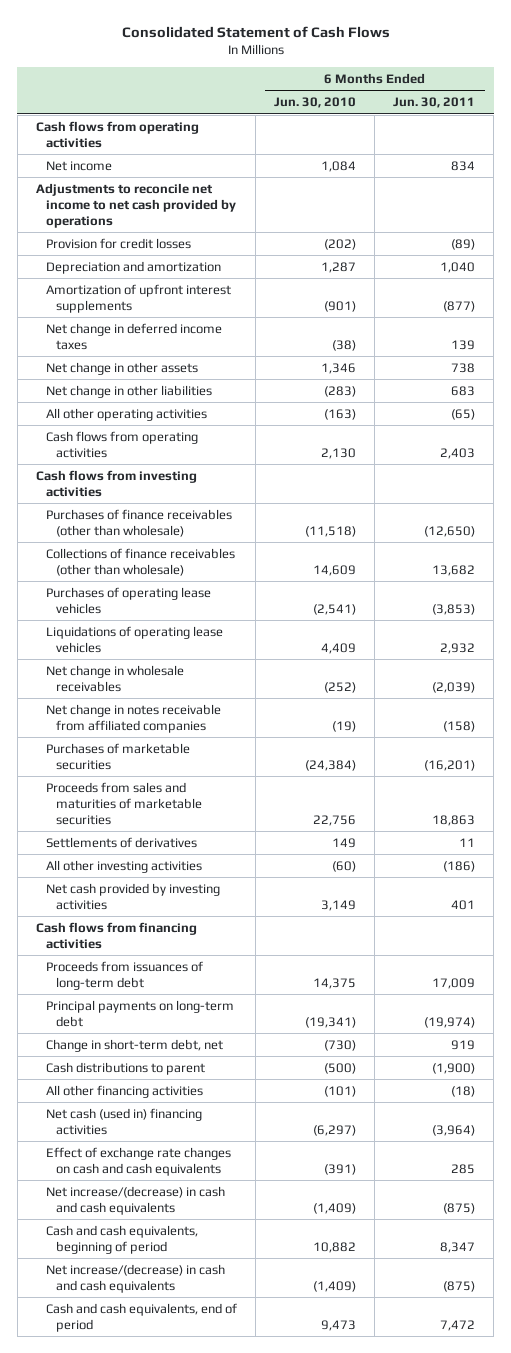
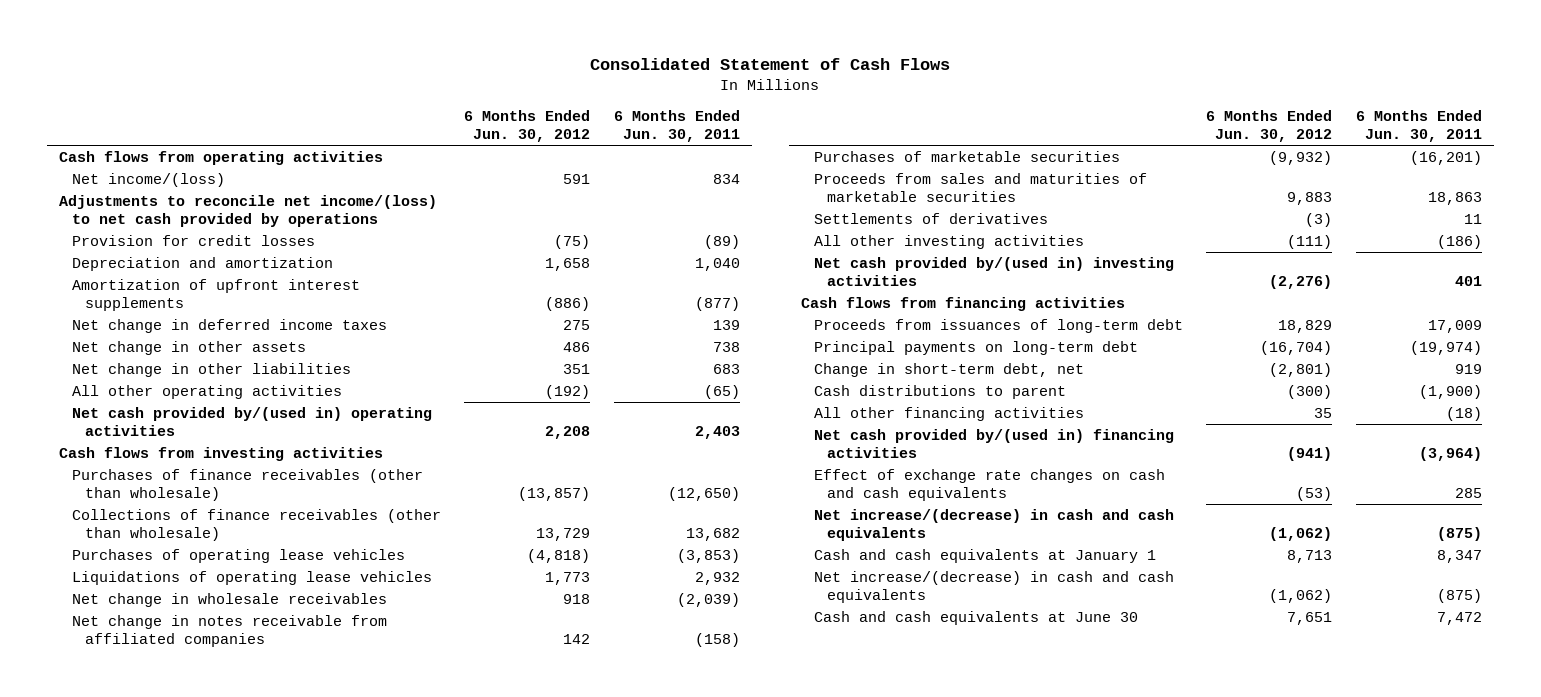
[274,97,357,109] Jun. 30, 2010 -> none
none -> [464,110,591,143] 6 Months Ended Jun. 30, 2012
[45,160,112,171] Net income -> [71,172,225,187] Net income/(loss)
[35,182,236,228] Adjustments to reconcile net income to net cash provided by operations -> [58,194,437,227] Adjustments to reconcile net income/(loss) to net cash provided by operations
[45,430,198,458] Cash flows from operating activities -> [71,406,432,436] Net cash provided by/(used in) operating activities
[45,882,220,910] Net cash provided by investing activities -> [813,256,1174,286] Net cash provided by/(used in) investing activities
[45,1107,202,1135] Net cash (used in) financing activities -> [813,428,1174,458] Net cash provided by/(used in) financing activities
[45,1224,198,1254] Cash and cash equivalents, beginning of period -> [813,548,1156,563] Cash and cash equivalents at January 1
[45,1302,237,1332] Cash and cash equivalents, end of period -> [813,610,1138,625] Cash and cash equivalents at June 30

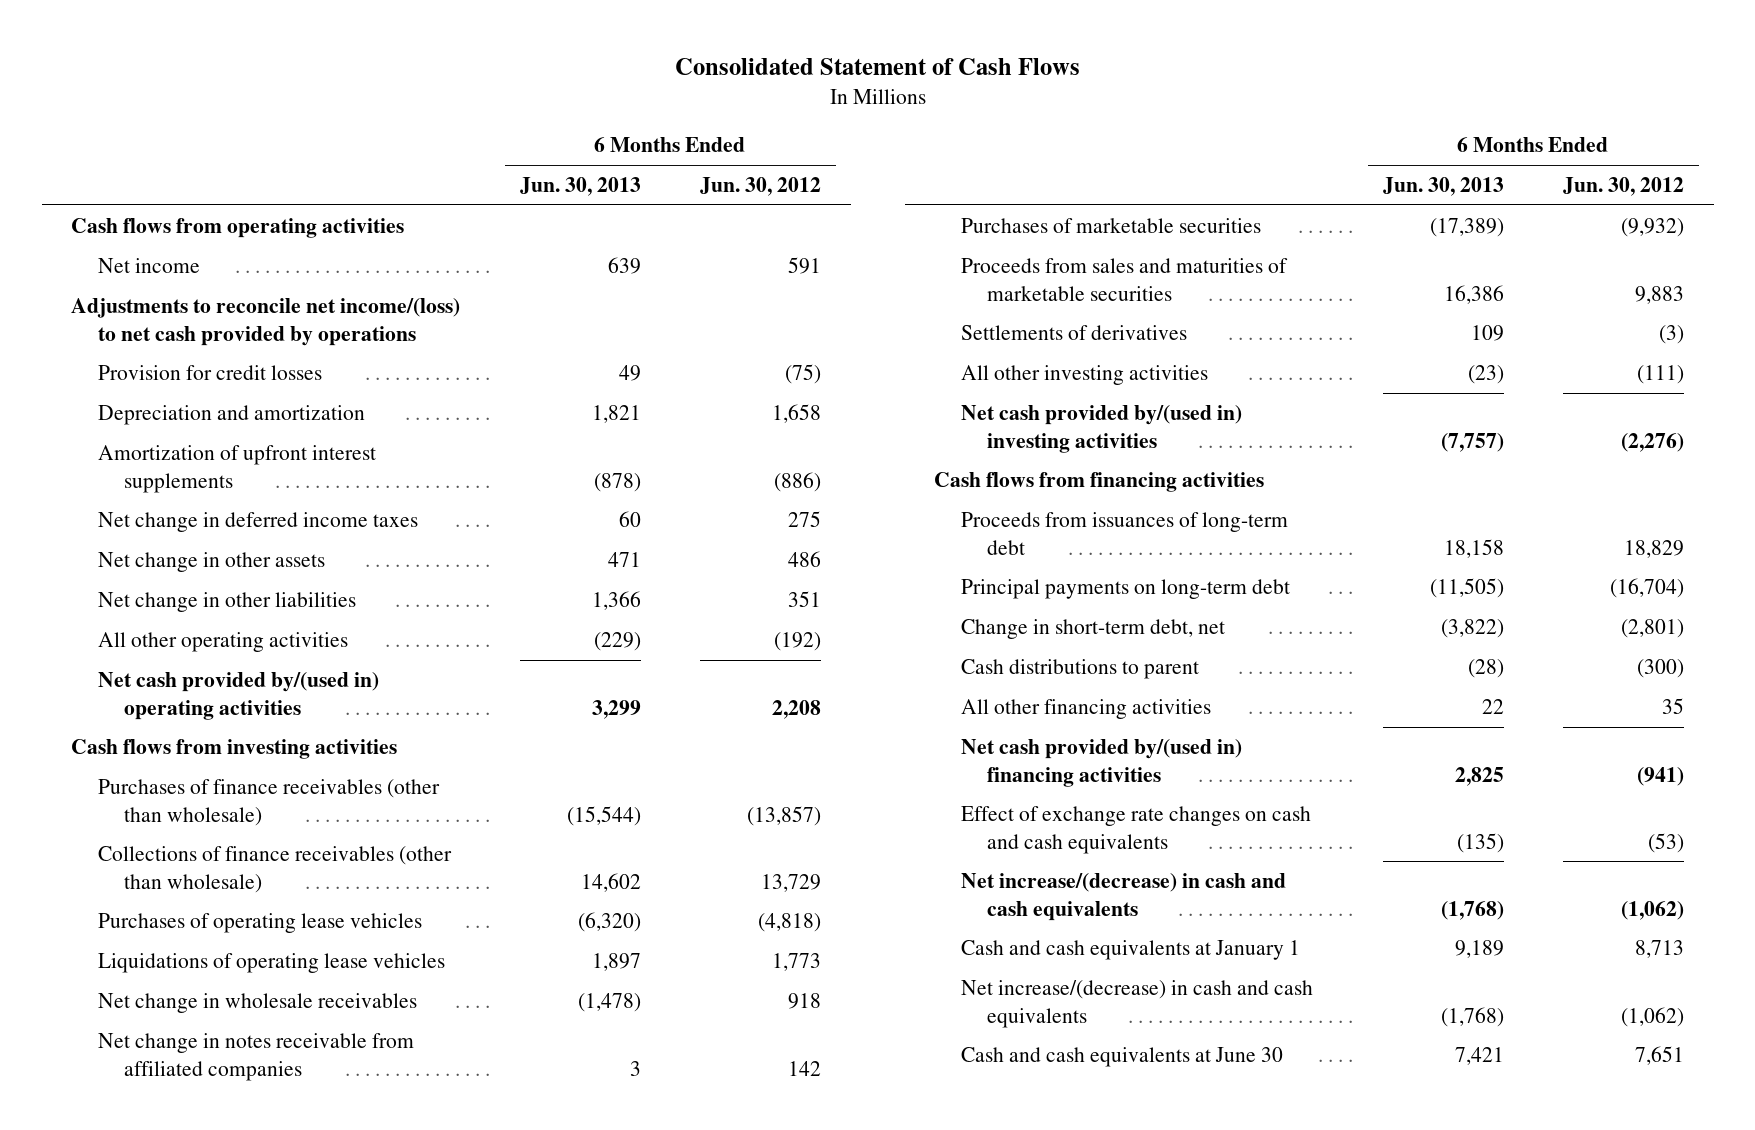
[613,110,740,143] 6 Months Ended Jun. 30, 2011 -> none
none -> [519,176,641,196] Jun. 30, 2013
[71,172,225,187] Net income/(loss) -> [97,257,200,273] Net income

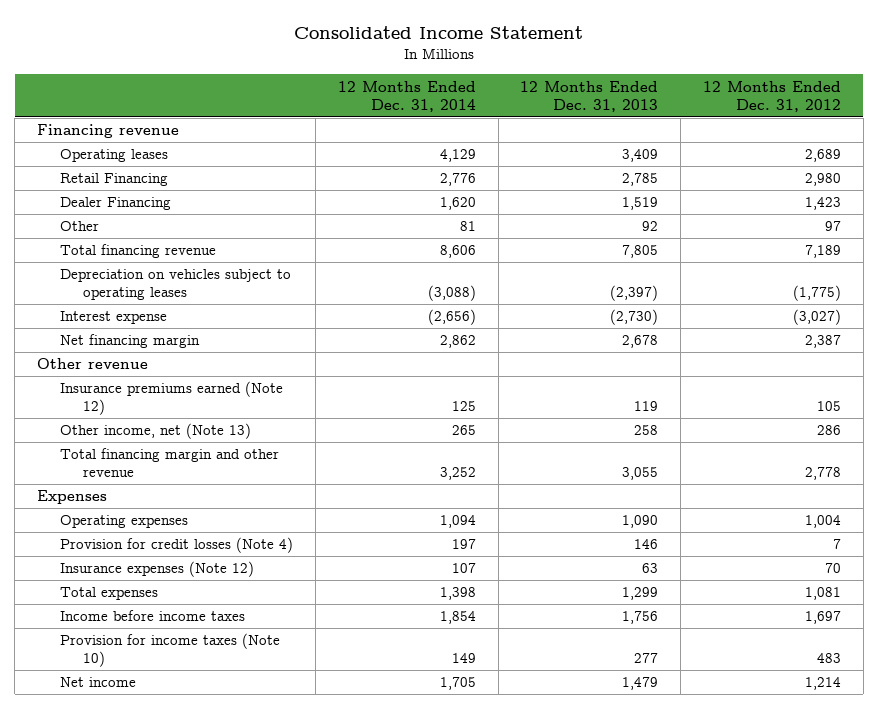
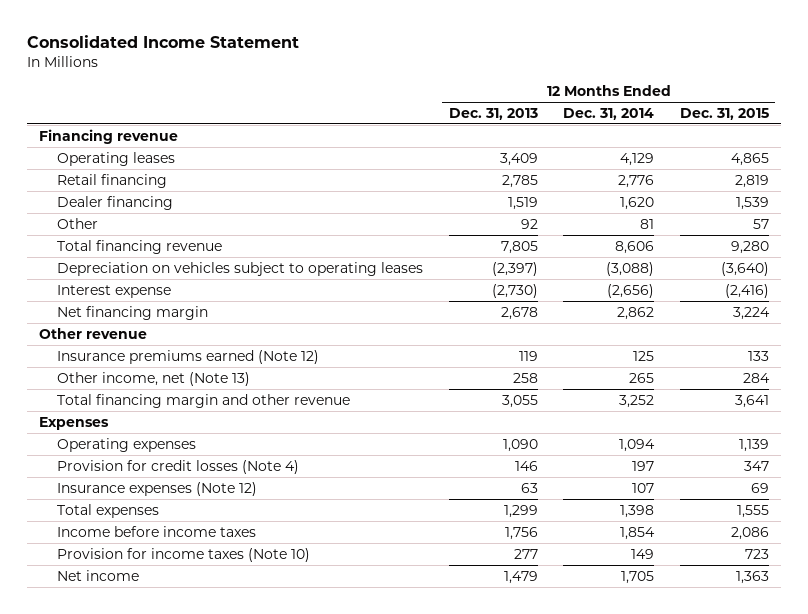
[702,80,841,112] 12 Months Ended Dec. 31, 2012 -> none
none -> [679,107,769,120] Dec. 31, 2015
[60,173,169,187] Retail Financing -> [56,173,167,188] Retail financing
[60,197,172,211] Dealer Financing -> [56,195,173,210] Dealer financing

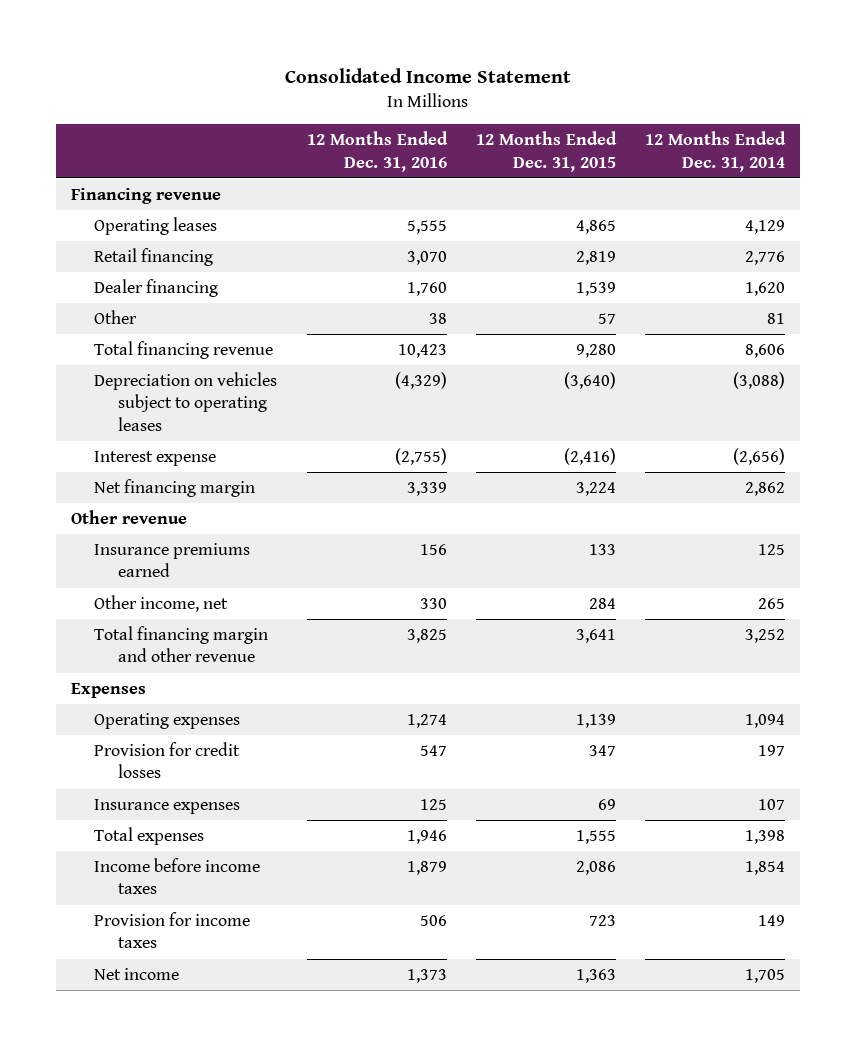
[448,107,538,120] Dec. 31, 2013 -> none
none -> [306,131,448,172] 12 Months Ended Dec. 31, 2016
[56,349,319,364] Insurance premiums earned (Note 12) -> [94,543,251,578] Insurance premiums earned
[56,371,250,386] Other income, net (Note 13) -> [94,595,229,613] Other income, net
[56,459,299,474] Provision for credit losses (Note 4) -> [94,742,241,779] Provision for credit losses
[56,481,257,496] Insurance expenses (Note 12) -> [94,799,241,815] Insurance expenses
[56,547,310,562] Provision for income taxes (Note 10) -> [94,912,251,949] Provision for income taxes

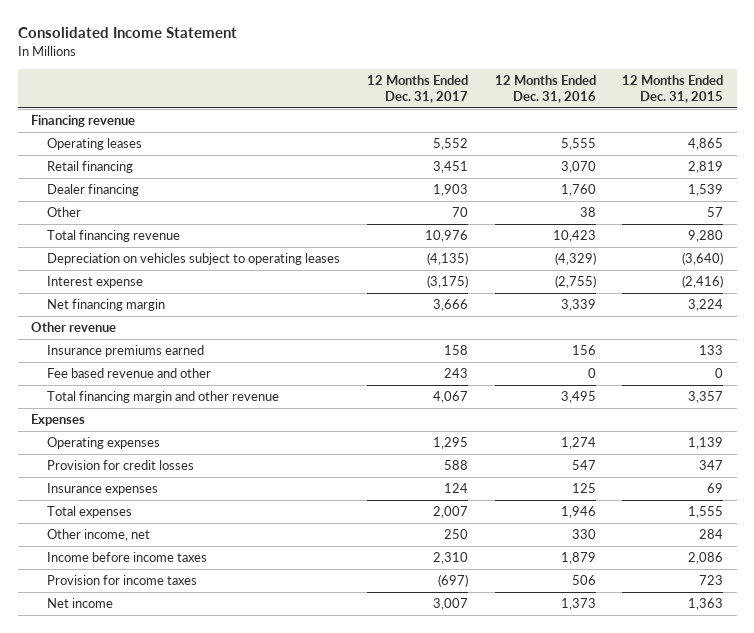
[645,131,787,172] 12 Months Ended Dec. 31, 2014 -> none
none -> [366,75,468,103] 12 Months Ended Dec. 31, 2017
none -> [47,368,212,379] Fee based revenue and other
[406,629,447,644] 3,825 -> [560,391,596,404] 3,495
[575,629,616,644] 3,641 -> [688,391,724,404] 3,357
[94,595,229,613] Other income, net -> [47,529,151,542] Other income, net

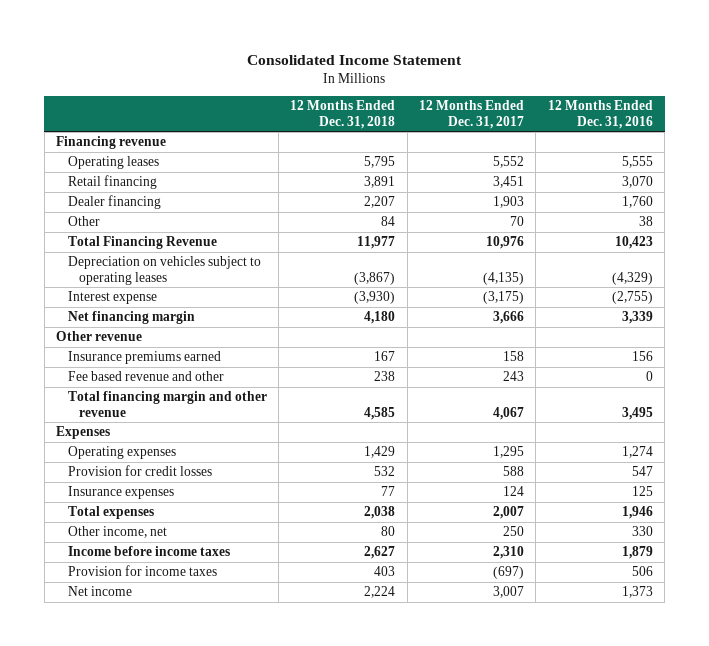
[622,75,724,103] 12 Months Ended Dec. 31, 2015 -> none
none -> [290,100,396,129] 12 Months Ended Dec. 31, 2018
[47,230,181,243] Total financing revenue -> [67,236,217,250] Total Financing Revenue

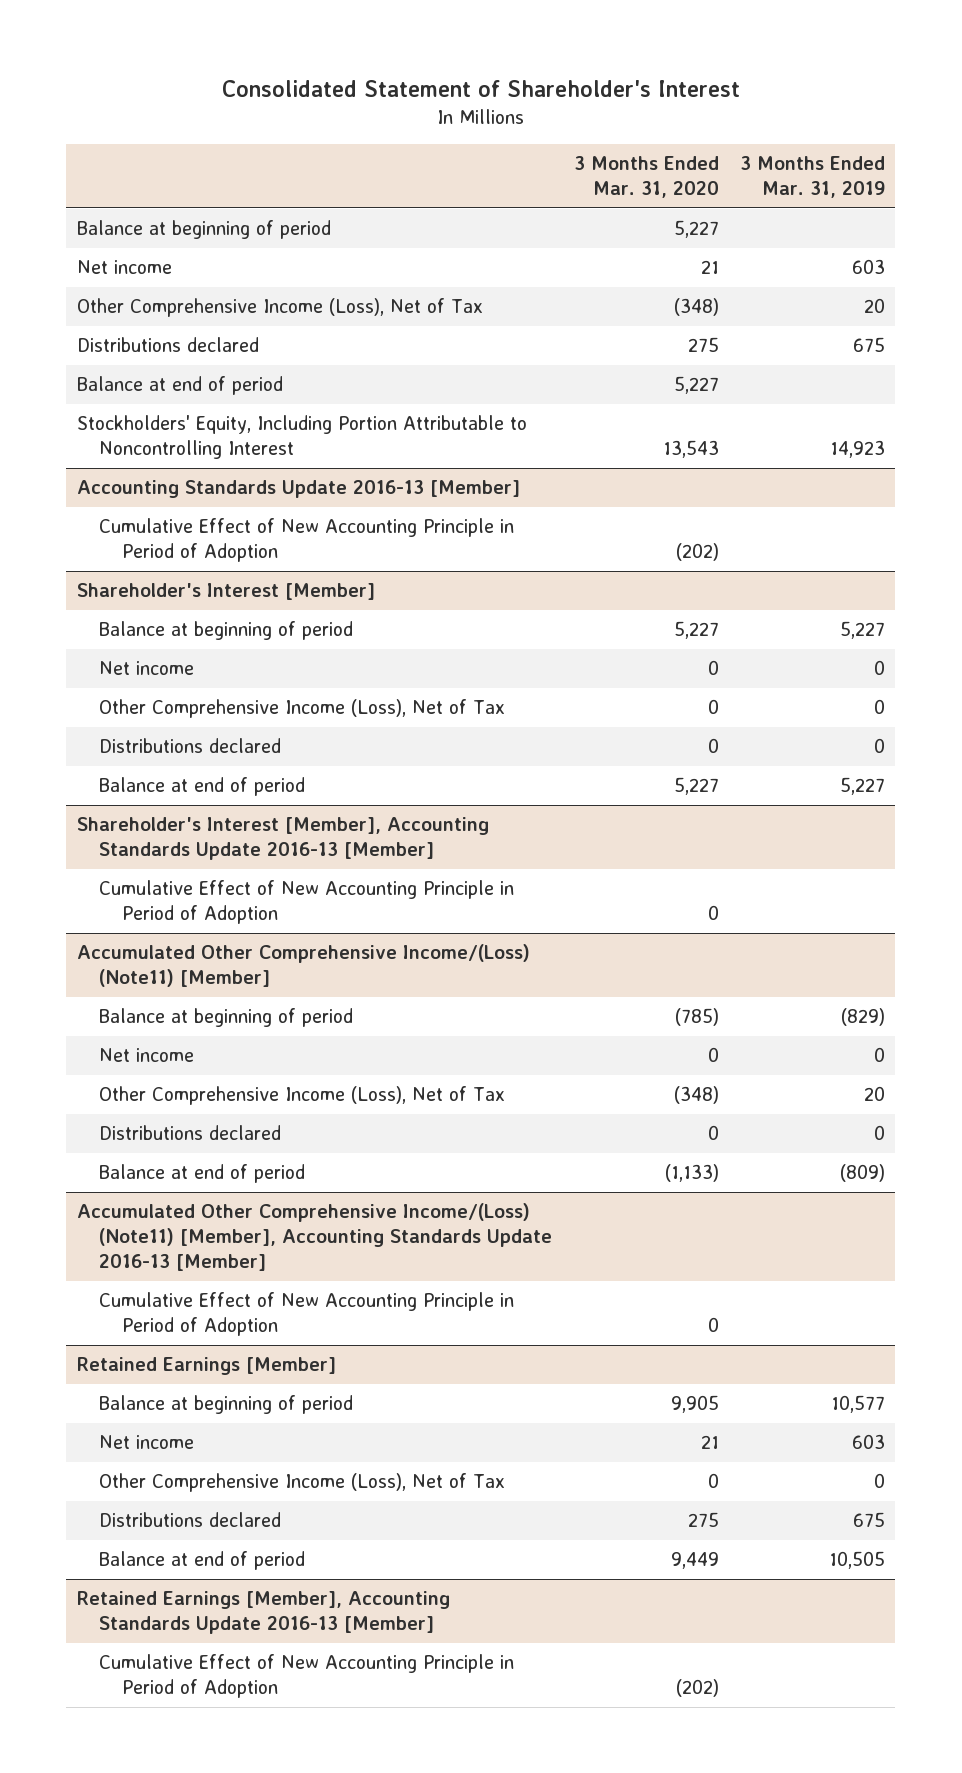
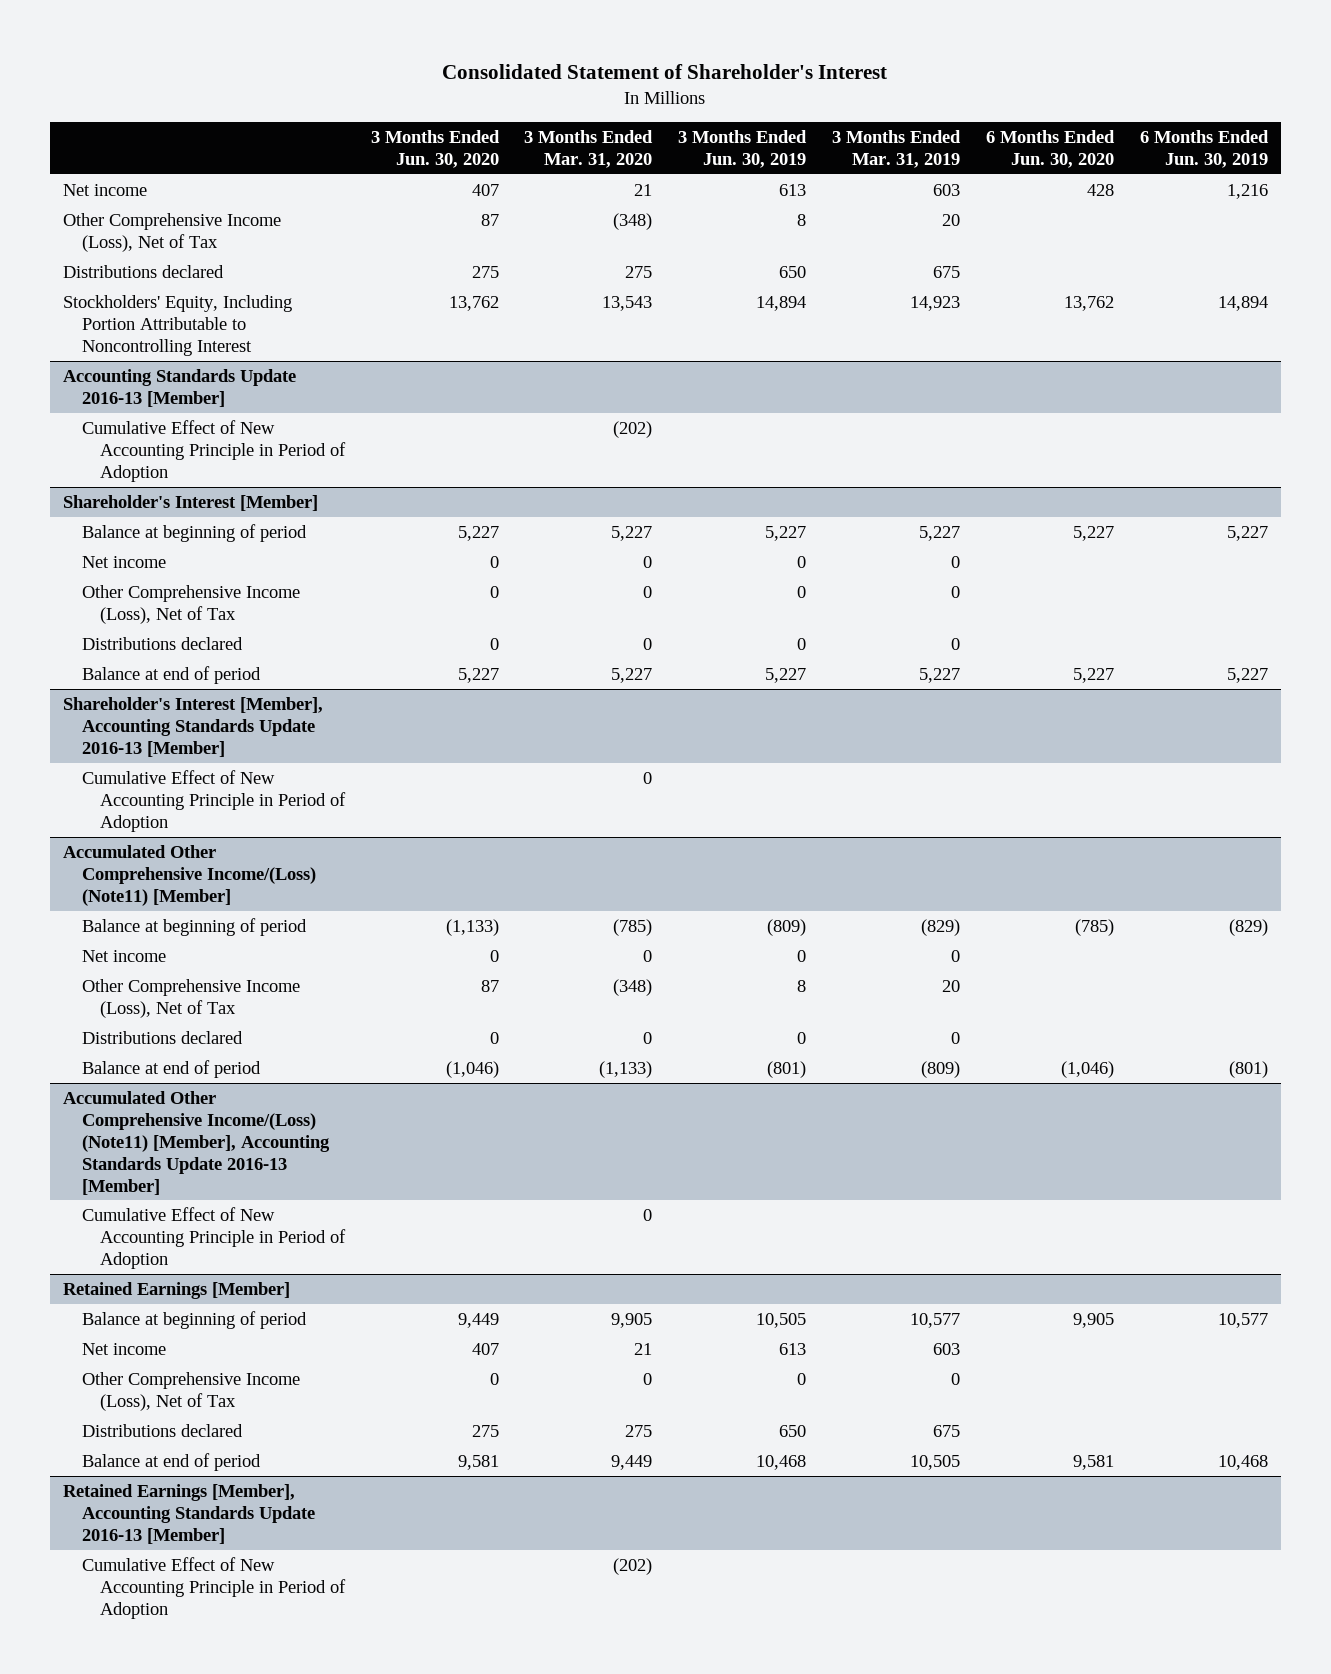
none -> [370,129,500,168] 3 Months Ended Jun. 30, 2020
none -> [678,129,808,168] 3 Months Ended Jun. 30, 2019
none -> [985,129,1115,168] 6 Months Ended Jun. 30, 2020
none -> [1139,129,1269,168] 6 Months Ended Jun. 30, 2019
[76,220,331,240] Balance at beginning of period -> none
[76,376,283,396] Balance at end of period -> none

